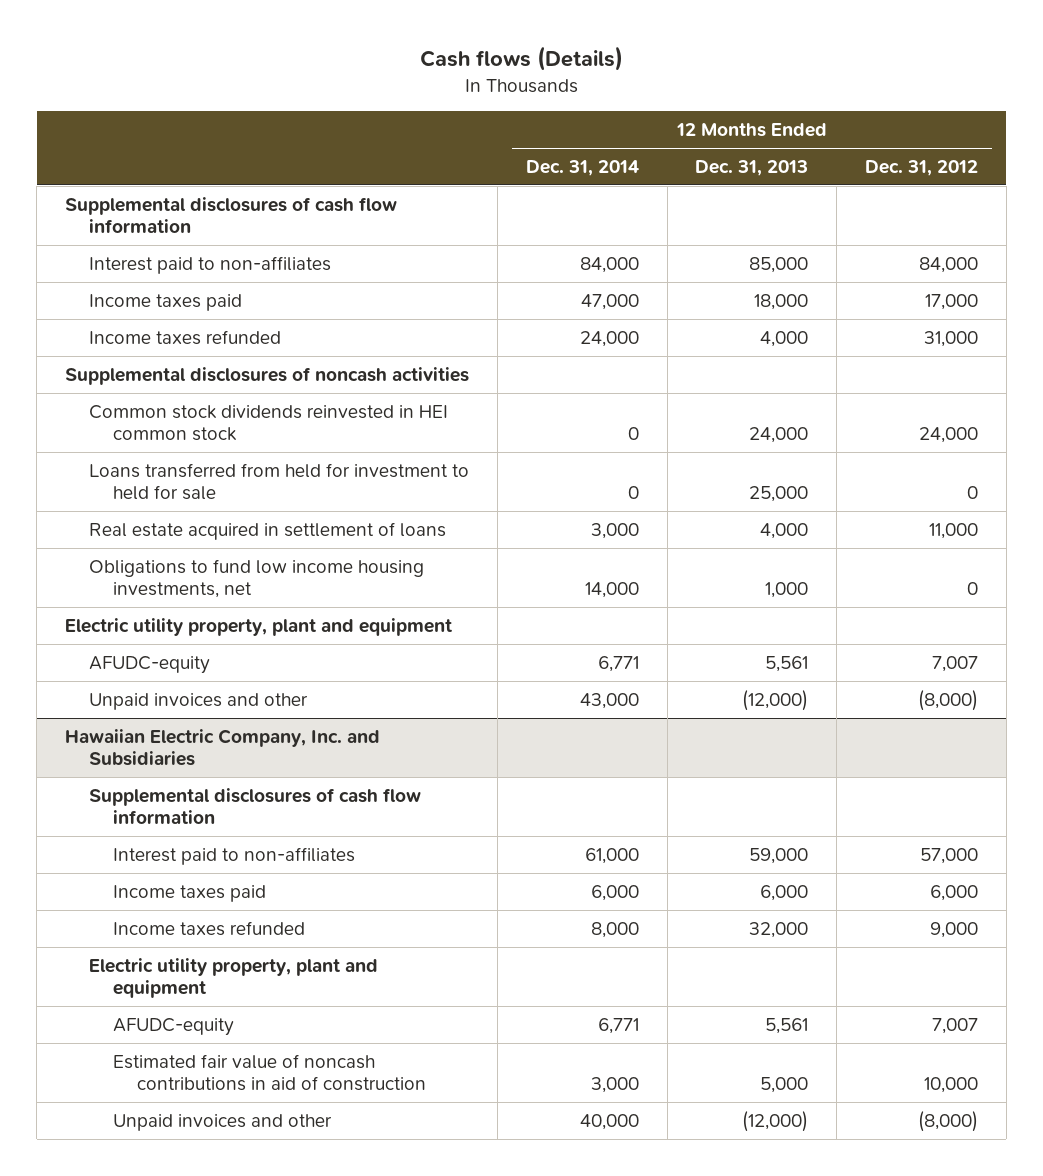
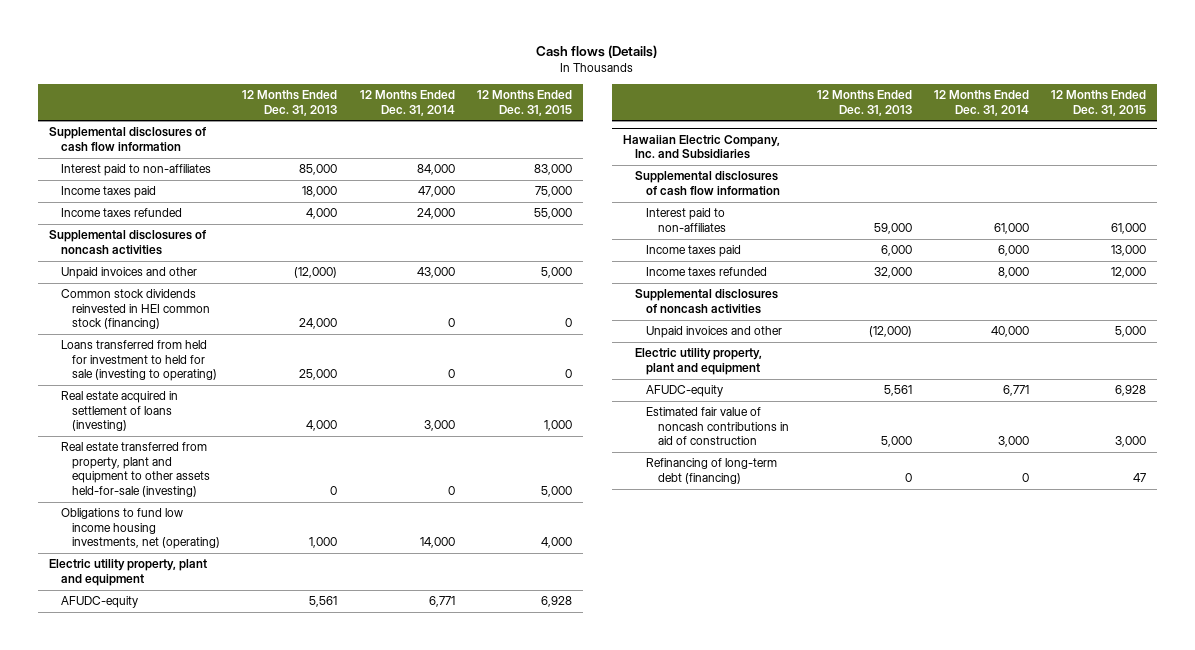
[865,159,979,176] Dec. 31, 2012 -> none
none -> [476,90,572,116] 12 Months Ended Dec. 31, 2015
[88,692,308,710] Unpaid invoices and other -> [60,267,197,280] Unpaid invoices and other
[88,404,448,442] Common stock dividends reinvested in HEI common stock -> [60,289,211,330] Common stock dividends reinvested in HEI common stock (financing)
[88,462,469,501] Loans transferred from held for investment to held for sale -> [60,340,218,382] Loans transferred from held for investment to held for sale (investing to operating)
[88,521,446,540] Real estate acquired in settlement of loans -> [60,391,178,432] Real estate acquired in settlement of loans (investing)
none -> [60,442,211,497] Real estate transferred from property, plant and equipment to other assets held-for-sale (investing)
[88,558,424,599] Obligations to fund low income housing investments, net -> [60,508,221,550] Obligations to fund low income housing investments, net (operating)
none -> [634,289,778,314] Supplemental disclosures of noncash activities
[112,1113,332,1131] Unpaid invoices and other -> [646,326,783,339] Unpaid invoices and other
none -> [646,458,778,484] Refinancing of long-term debt (financing)

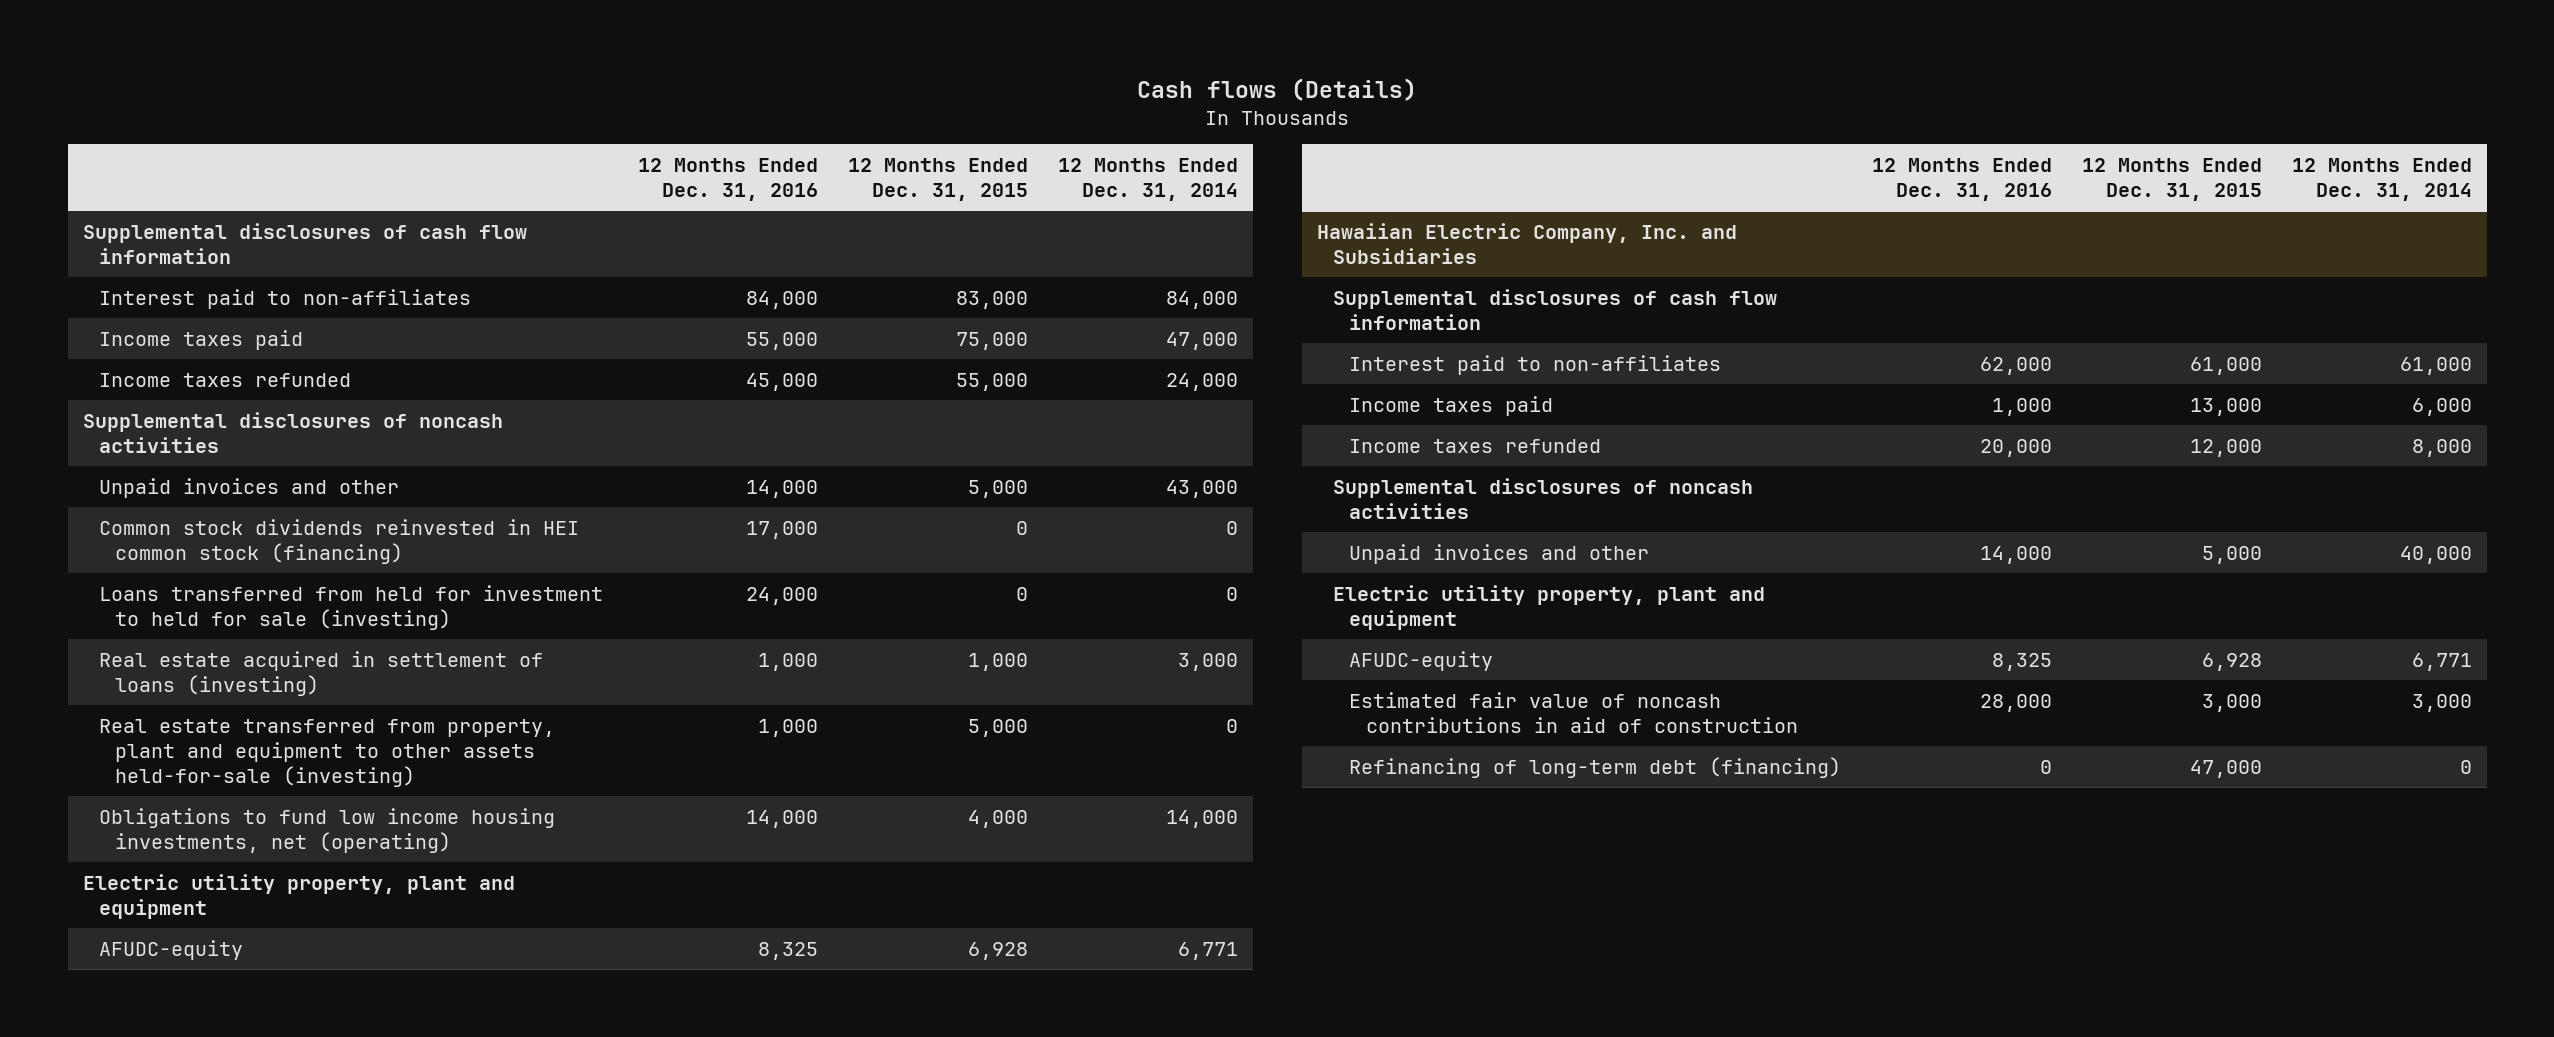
[242,90,338,116] 12 Months Ended Dec. 31, 2013 -> none
none -> [637,157,818,202] 12 Months Ended Dec. 31, 2016
[60,340,218,382] Loans transferred from held for investment to held for sale (investing to operating) -> [99,584,604,630] Loans transferred from held for investment to held for sale (investing)
[1132,472,1146,482] 47 -> [2189,759,2262,778] 47,000

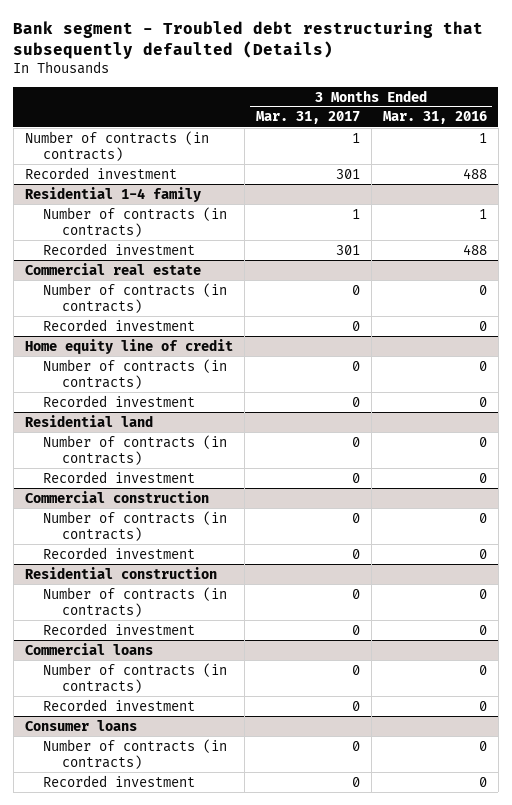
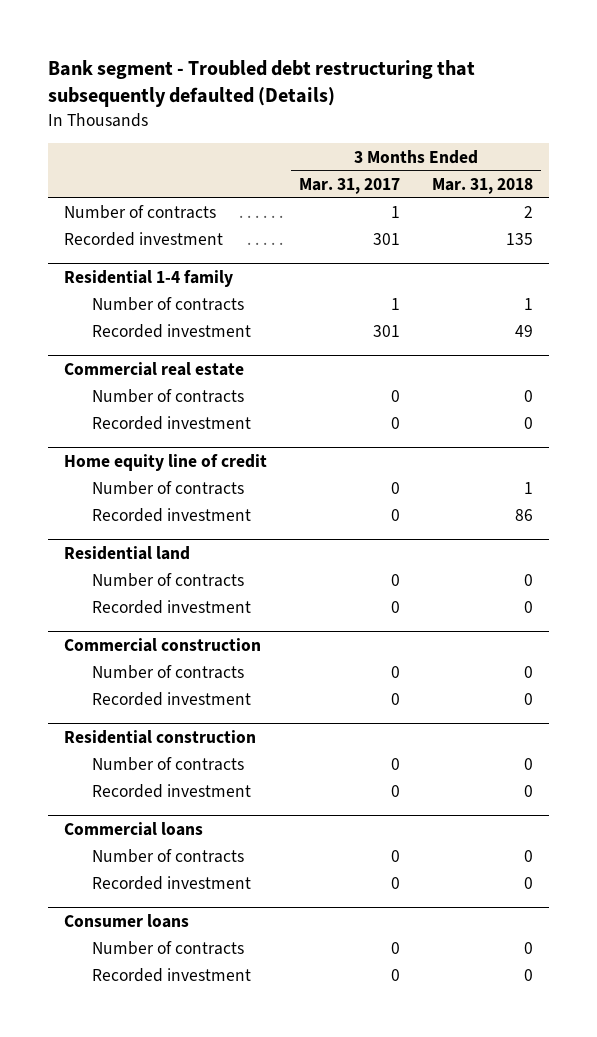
[382,111,487,125] Mar. 31, 2016 -> none
none -> [432,177,534,194] Mar. 31, 2018
[24,130,209,162] Number of contracts (in contracts) -> [64,205,217,220] Number of contracts
[43,206,228,238] Number of contracts (in contracts) -> [92,297,245,312] Number of contracts
[43,282,228,314] Number of contracts (in contracts) -> [92,389,245,404] Number of contracts
[43,358,228,390] Number of contracts (in contracts) -> [92,481,245,496] Number of contracts
[43,434,228,466] Number of contracts (in contracts) -> [92,573,245,588] Number of contracts
[43,510,228,542] Number of contracts (in contracts) -> [92,665,245,680] Number of contracts
[43,586,228,618] Number of contracts (in contracts) -> [92,757,245,772] Number of contracts
[43,662,228,694] Number of contracts (in contracts) -> [92,849,245,864] Number of contracts
[43,738,228,770] Number of contracts (in contracts) -> [92,941,245,956] Number of contracts

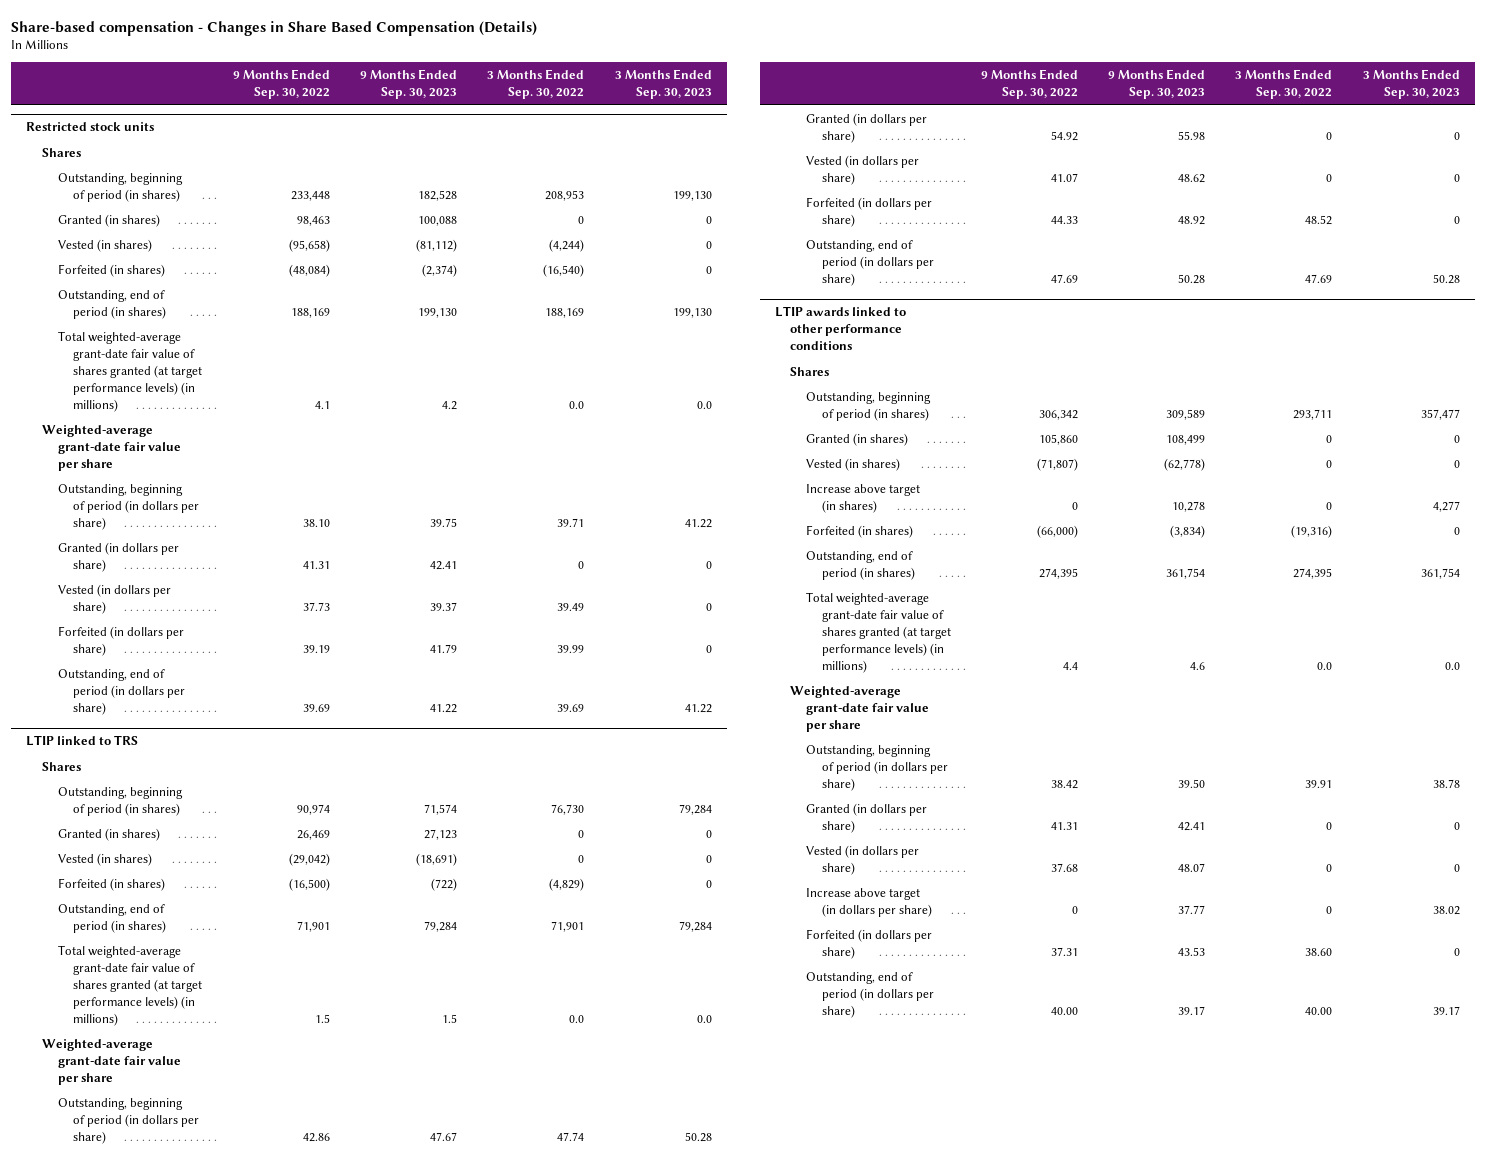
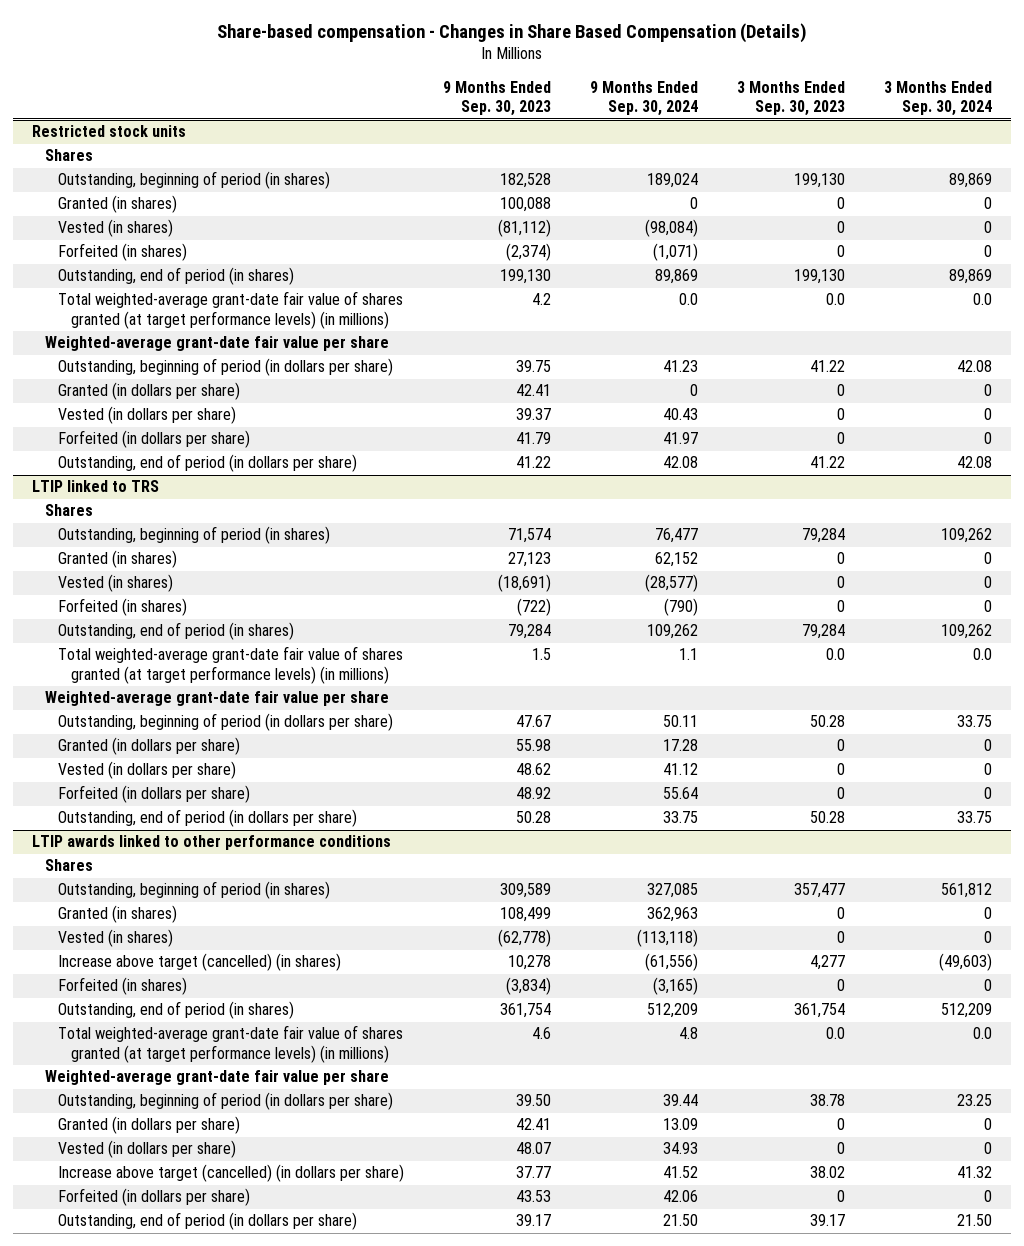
[232,69,330,100] 9 Months Ended Sep. 30, 2022 -> none
[487,69,585,100] 3 Months Ended Sep. 30, 2022 -> none
none -> [589,80,698,117] 9 Months Ended Sep. 30, 2024
none -> [883,80,992,117] 3 Months Ended Sep. 30, 2024
[805,483,920,513] Increase above target (in shares) -> [58,953,342,972] Increase above target (cancelled) (in shares)
[805,887,932,917] Increase above target (in dollars per share) -> [58,1164,405,1183] Increase above target (cancelled) (in dollars per share)

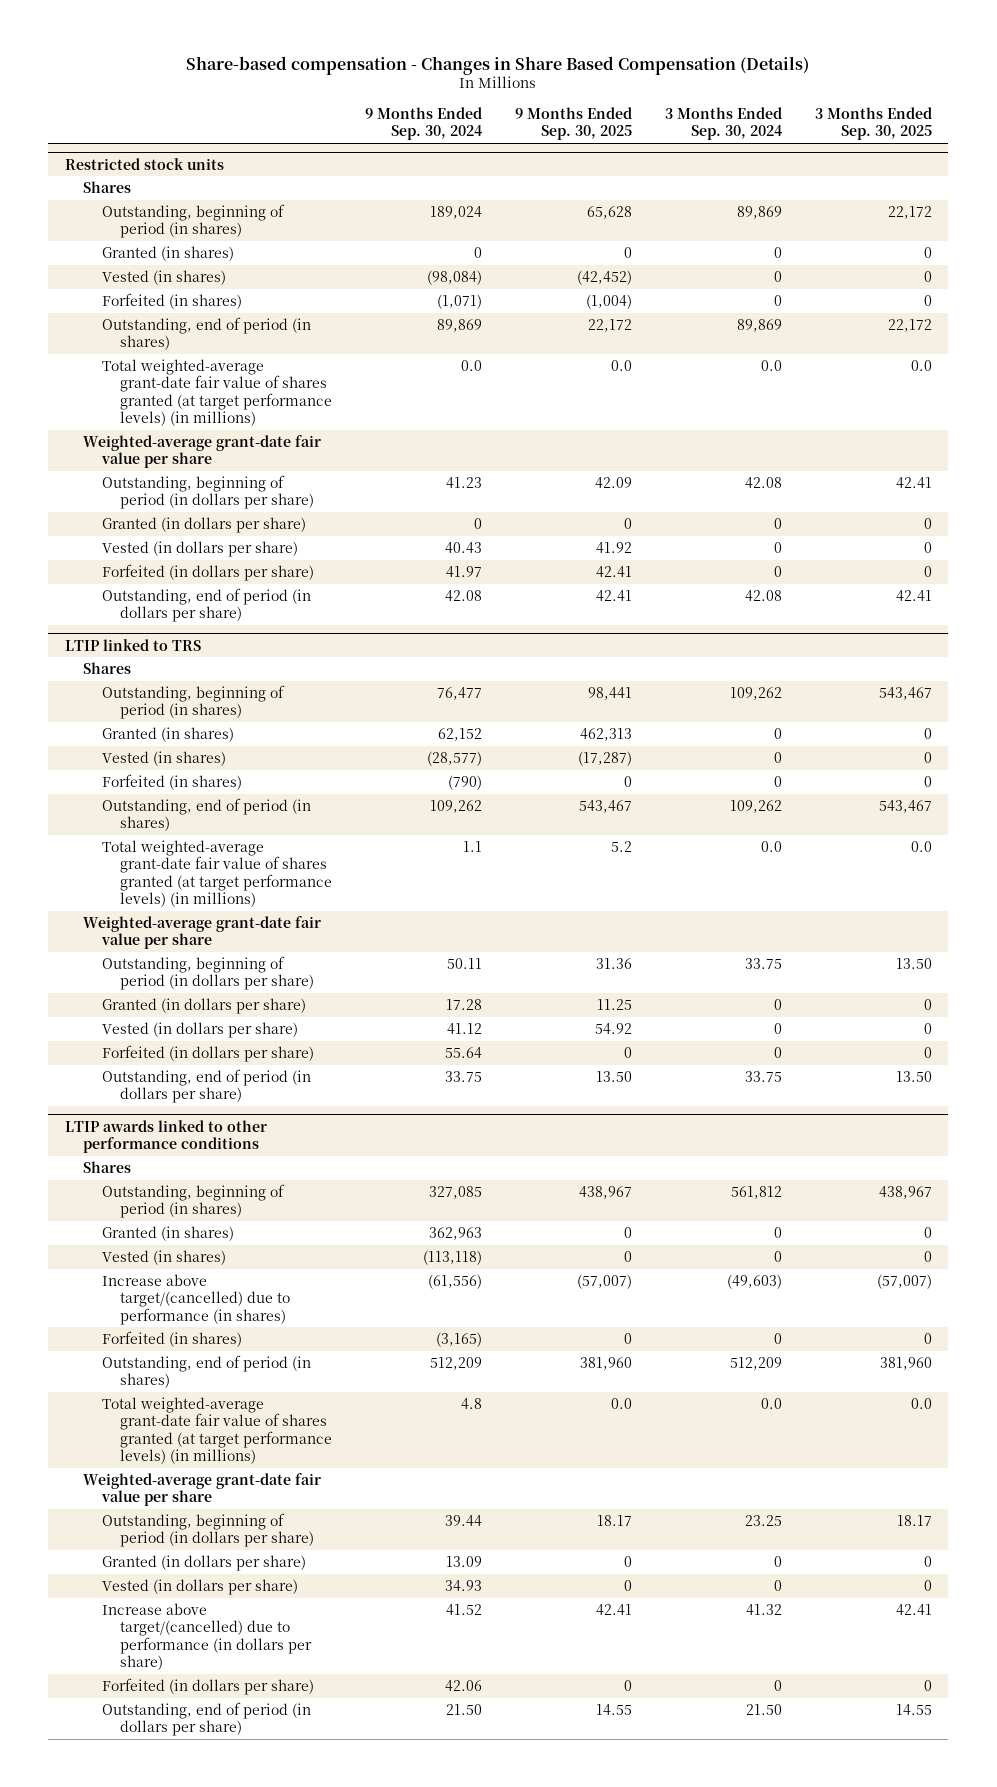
[443,80,552,117] 9 Months Ended Sep. 30, 2023 -> none
[736,80,845,117] 3 Months Ended Sep. 30, 2023 -> none
none -> [514,107,632,141] 9 Months Ended Sep. 30, 2025
none -> [814,107,932,141] 3 Months Ended Sep. 30, 2025
[58,953,342,972] Increase above target (cancelled) (in shares) -> [101,1273,291,1325] Increase above target/(cancelled) due to performance (in shares)
[58,1164,405,1183] Increase above target (cancelled) (in dollars per share) -> [101,1602,313,1671] Increase above target/(cancelled) due to performance (in dollars per share)

